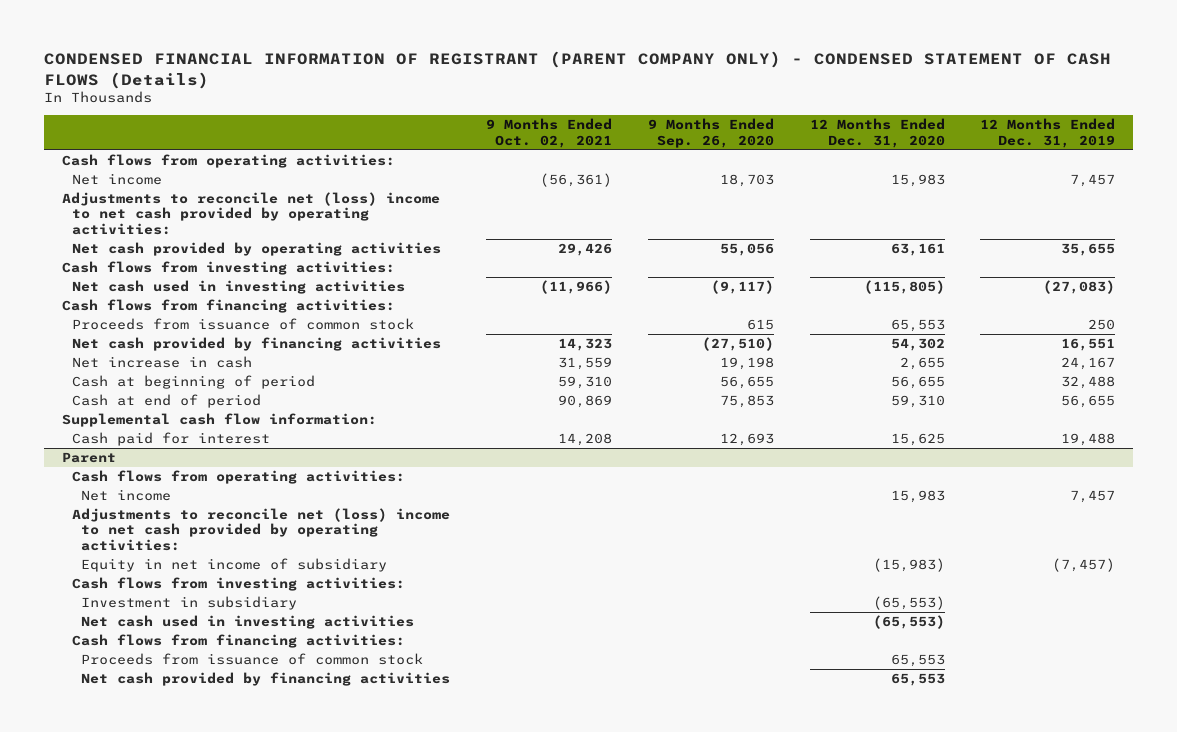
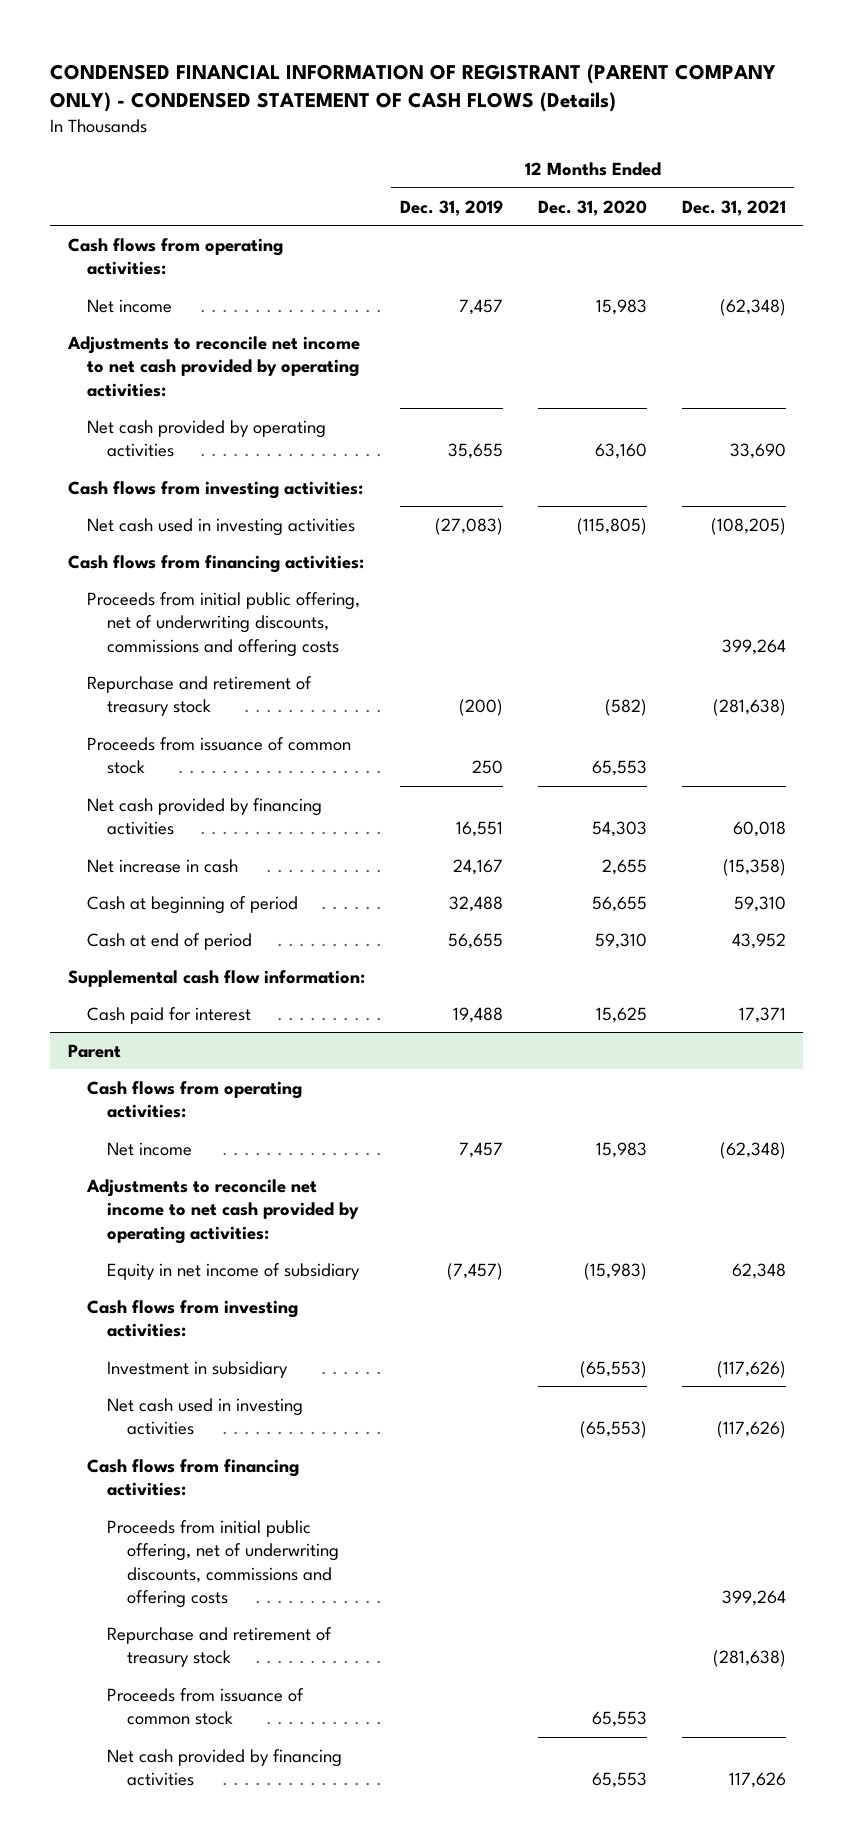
[485,118,612,148] 9 Months Ended Oct. 02, 2021 -> none
[647,118,774,148] 9 Months Ended Sep. 26, 2020 -> none
none -> [681,199,786,216] Dec. 31, 2021
[61,192,440,235] Adjustments to reconcile net (loss) income to net cash provided by operating activities: -> [66,335,360,397] Adjustments to reconcile net income to net cash provided by operating activities:
[890,243,945,257] 63,161 -> [594,443,647,460] 63,160
none -> [87,591,361,657] Proceeds from initial public offering, net of underwriting discounts, commissions and offering costs
none -> [87,675,313,717] Repurchase and retirement of treasury stock
[890,338,945,352] 54,302 -> [591,821,647,838] 54,303
[71,508,450,551] Adjustments to reconcile net (loss) income to net cash provided by operating activities: -> [86,1178,360,1244] Adjustments to reconcile net income to net cash provided by operating activities:
none -> [107,1519,339,1608] Proceeds from initial public offering, net of underwriting discounts, commissions and offering costs
none -> [107,1626,333,1668] Repurchase and retirement of treasury stock

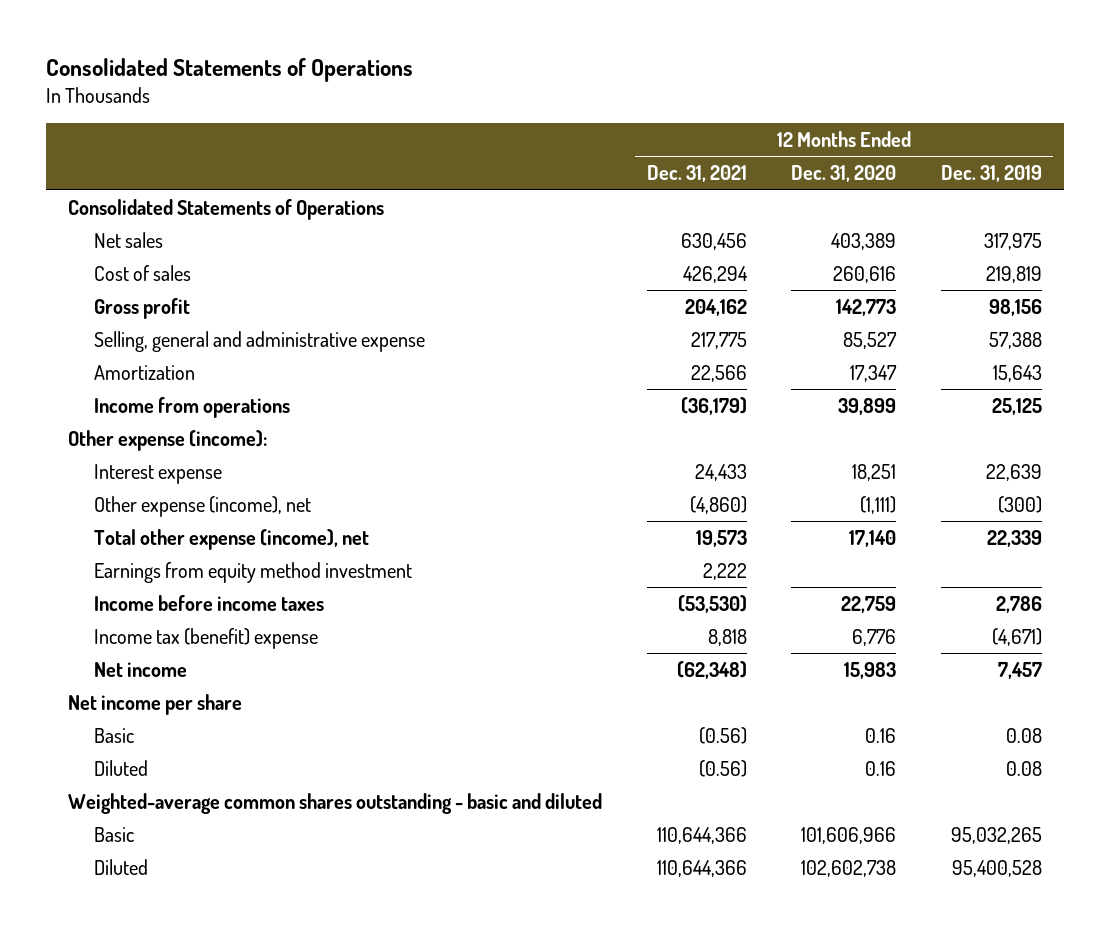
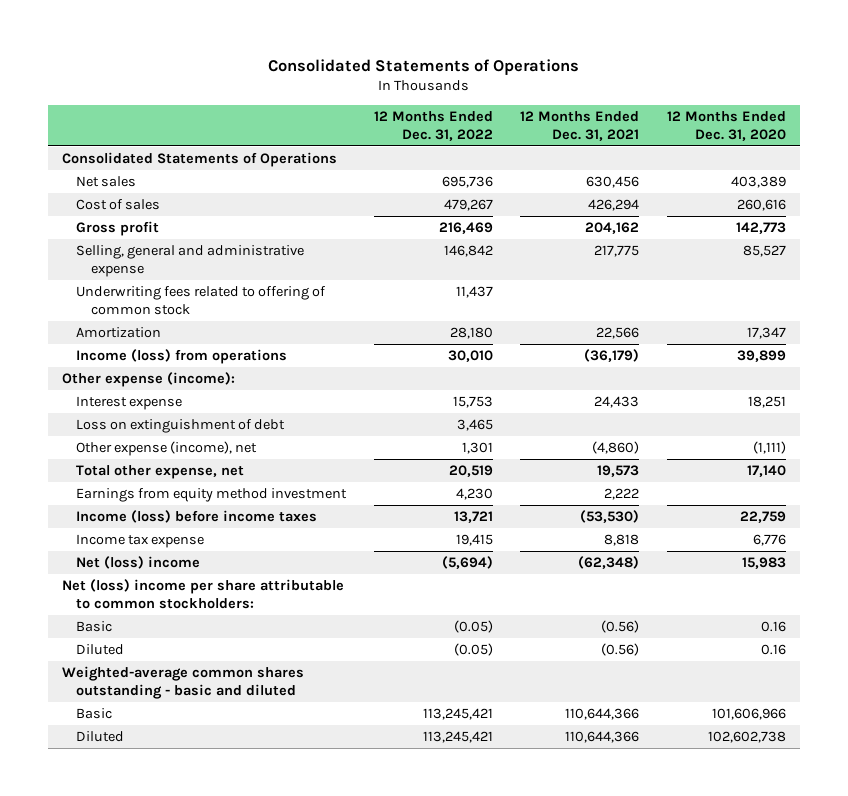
[941,165,1043,183] Dec. 31, 2019 -> none
none -> [373,110,493,141] 12 Months Ended Dec. 31, 2022
none -> [76,286,327,316] Underwriting fees related to offering of common stock
[94,396,291,418] Income from operations -> [76,349,288,365] Income (loss) from operations
none -> [76,419,286,434] Loss on extinguishment of debt
[94,528,370,550] Total other expense (income), net -> [76,465,245,480] Total other expense, net
[67,693,242,715] Net income per share -> none
[94,594,325,611] Income before income taxes -> [76,510,318,524] Income (loss) before income taxes
[94,627,319,649] Income tax (benefit) expense -> [76,534,205,549] Income tax expense
[94,661,188,677] Net income -> [76,556,201,570] Net (loss) income
none -> [61,579,344,610] Net (loss) income per share attributable to common stockholders:

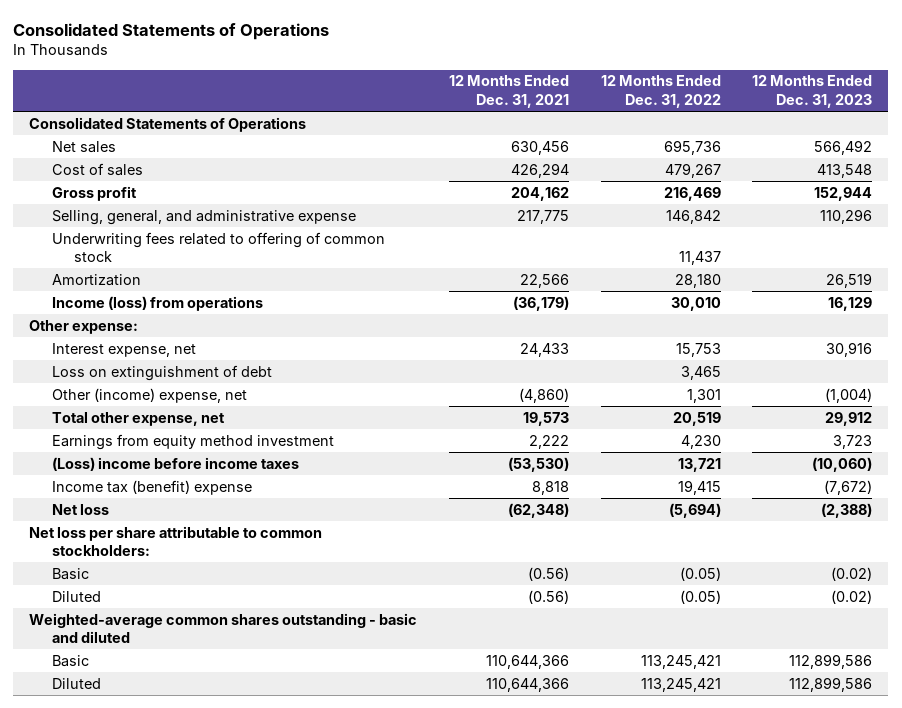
[666,110,786,141] 12 Months Ended Dec. 31, 2020 -> none
none -> [752,75,873,108] 12 Months Ended Dec. 31, 2023
[76,245,305,278] Selling, general and administrative expense -> [51,209,356,225] Selling, general, and administrative expense
[61,372,235,388] Other expense (income): -> [29,319,139,334] Other expense:
[76,396,183,411] Interest expense -> [51,342,196,357] Interest expense, net
[76,441,258,457] Other expense (income), net -> [51,387,247,403] Other (income) expense, net
[76,510,318,524] Income (loss) before income taxes -> [51,456,299,471] (Loss) income before income taxes
[76,534,205,549] Income tax expense -> [51,479,252,495] Income tax (benefit) expense
[76,556,201,570] Net (loss) income -> [51,503,109,515] Net loss
[61,579,344,610] Net (loss) income per share attributable to common stockholders: -> [29,525,323,557] Net loss per share attributable to common stockholders:

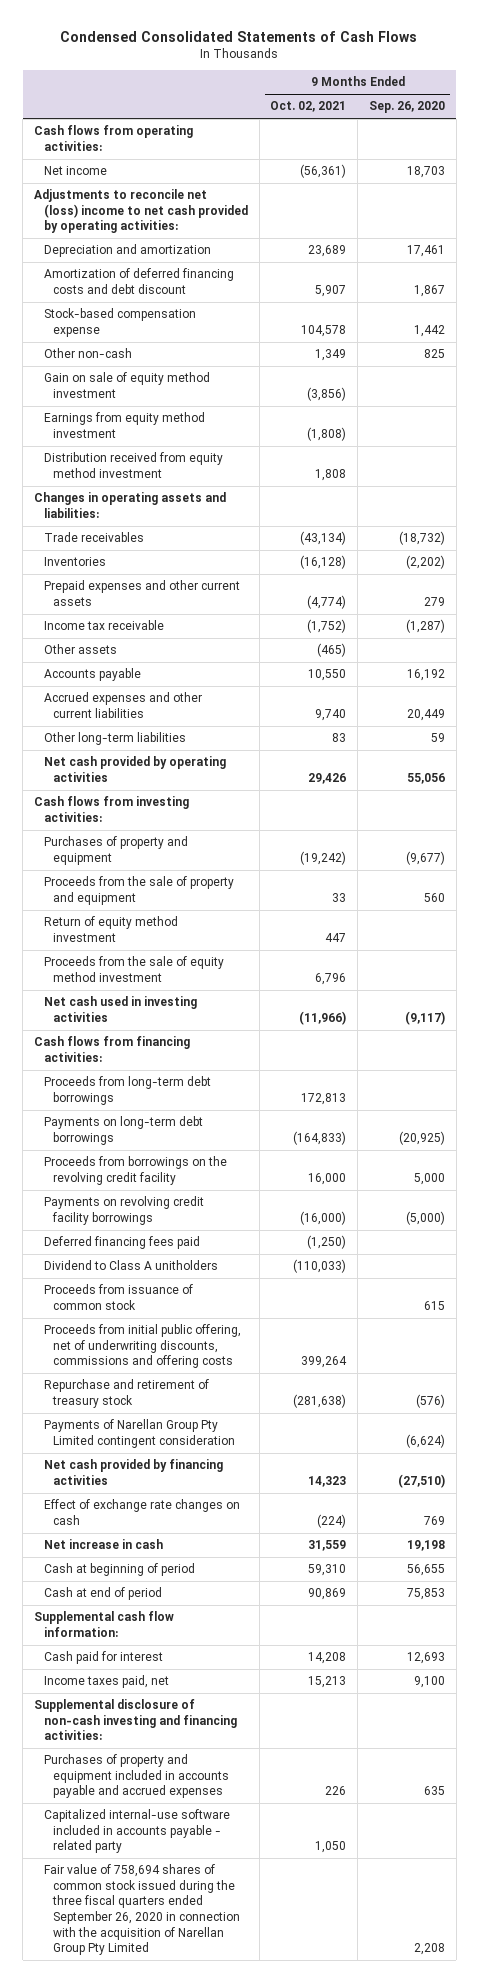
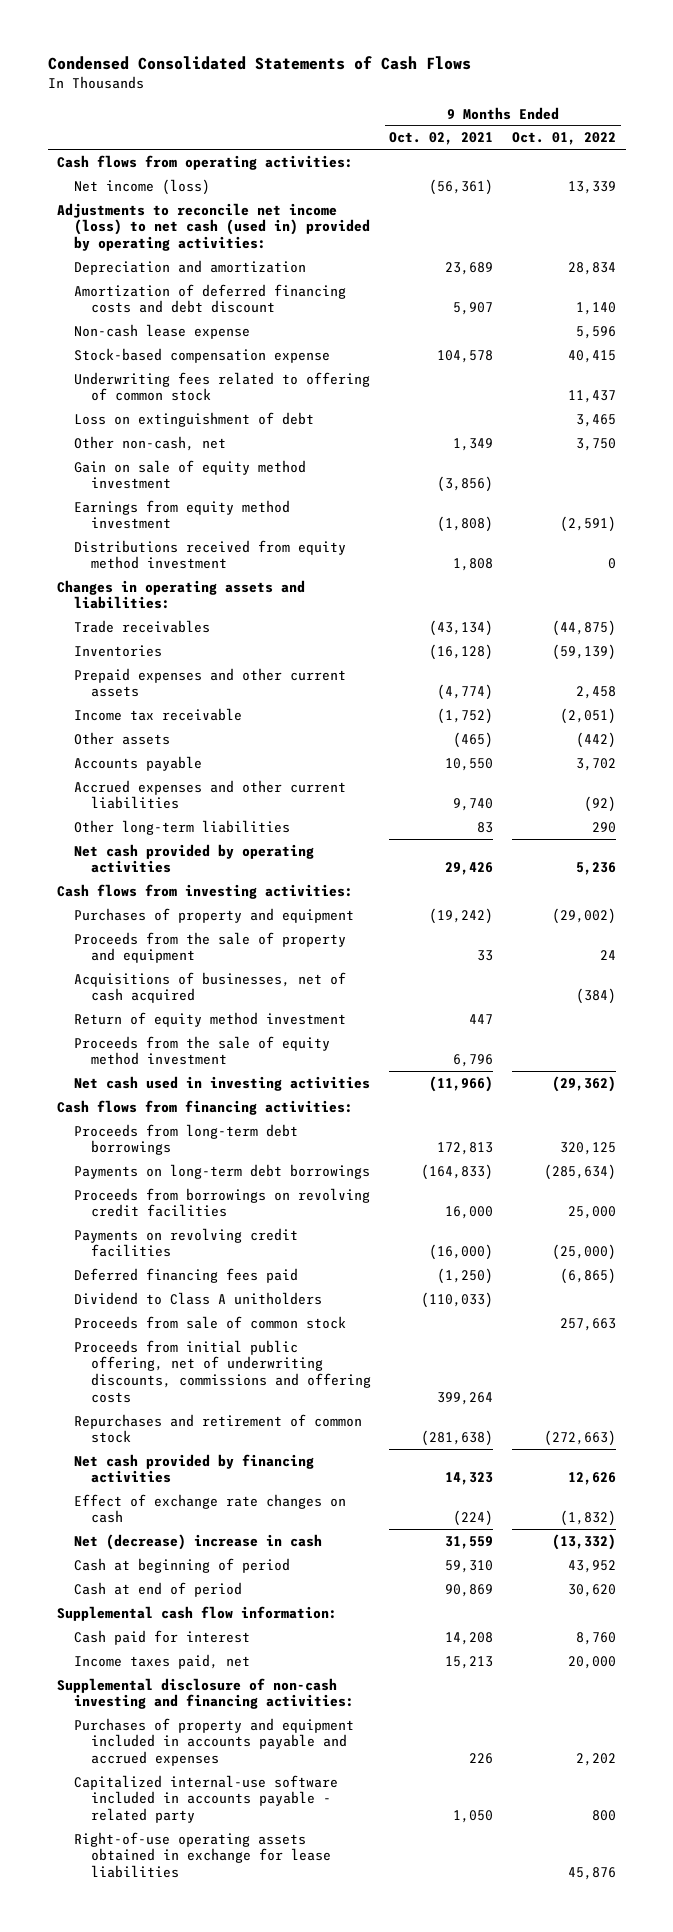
[368,101,445,114] Sep. 26, 2020 -> none
none -> [512,132,617,146] Oct. 01, 2022
[43,166,107,176] Net income -> [73,178,210,195] Net income (loss)
[34,189,248,234] Adjustments to reconcile net (loss) income to net cash provided by operating activities: -> [57,202,370,252] Adjustments to reconcile net income (loss) to net cash (used in) provided by operating activities:
none -> [73,323,250,339] Non-cash lease expense
none -> [73,371,370,402] Underwriting fees related to offering of common stock
none -> [73,411,314,427] Loss on extinguishment of debt
[43,348,132,359] Other non-cash -> [73,435,226,451] Other non-cash, net
[43,452,223,478] Distribution received from equity method investment -> [73,539,346,570] Distributions received from equity method investment
none -> [73,971,346,1004] Acquisitions of businesses, net of cash acquired
[43,1156,227,1185] Proceeds from borrowings on the revolving credit facility -> [73,1187,370,1218] Proceeds from borrowings on revolving credit facilities
[43,1196,204,1225] Payments on revolving credit facility borrowings -> [73,1227,298,1258] Payments on revolving credit facilities
[43,1284,193,1310] Proceeds from issuance of common stock -> [73,1315,346,1329] Proceeds from sale of common stock
[43,1419,236,1448] Payments of Narellan Group Pty Limited contingent consideration -> none
[43,1379,209,1408] Repurchase and retirement of treasury stock -> [73,1413,362,1444] Repurchases and retirement of common stock
[43,1539,163,1550] Net increase in cash -> [73,1533,322,1550] Net (decrease) increase in cash
[43,1864,241,1956] Fair value of 758,694 shares of common stock issued during the three fiscal quarters ended September 26, 2020 in connection with the acquisition of Narellan Group Pty Limited -> none
none -> [73,1831,331,1879] Right-of-use operating assets obtained in exchange for lease liabilities

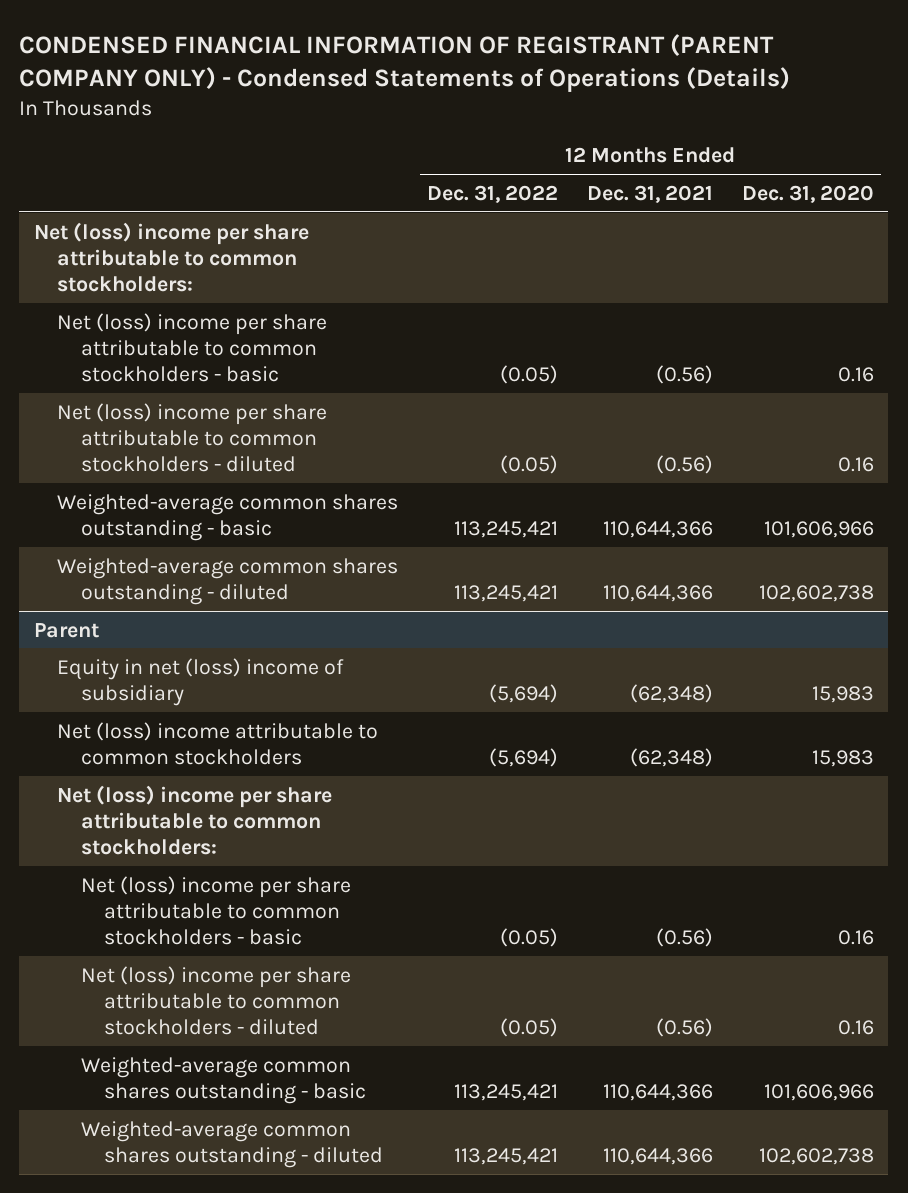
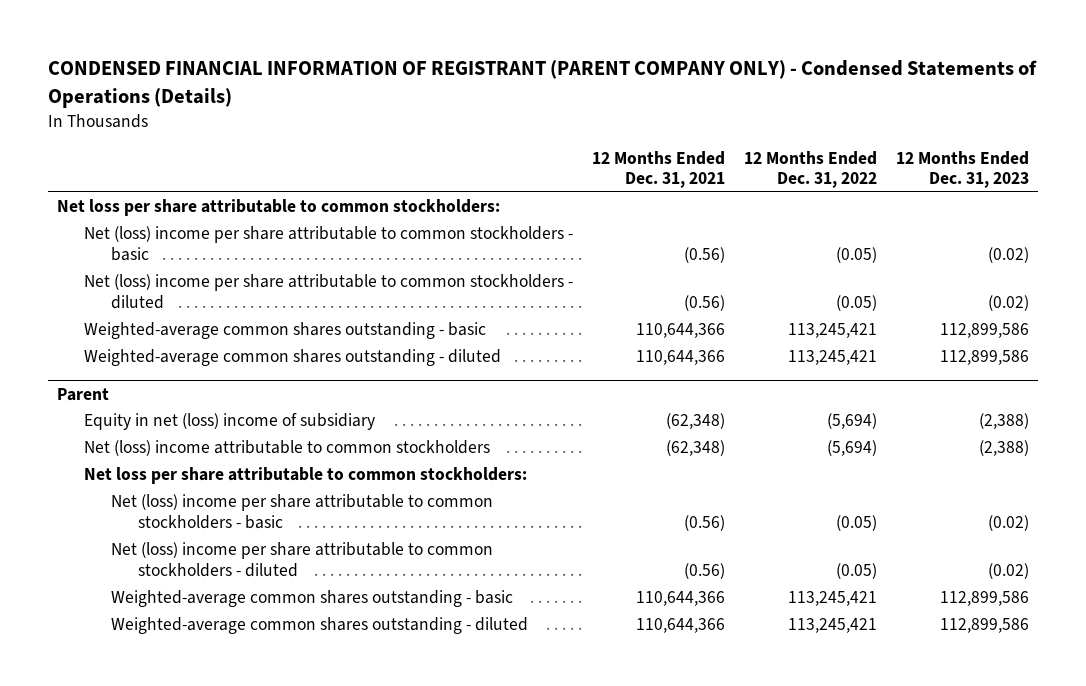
[741,184,874,203] Dec. 31, 2020 -> none
none -> [895,150,1029,189] 12 Months Ended Dec. 31, 2023
[33,221,309,292] Net (loss) income per share attributable to common stockholders: -> [57,199,501,217] Net loss per share attributable to common stockholders:
[57,784,333,855] Net (loss) income per share attributable to common stockholders: -> [83,467,527,485] Net loss per share attributable to common stockholders:

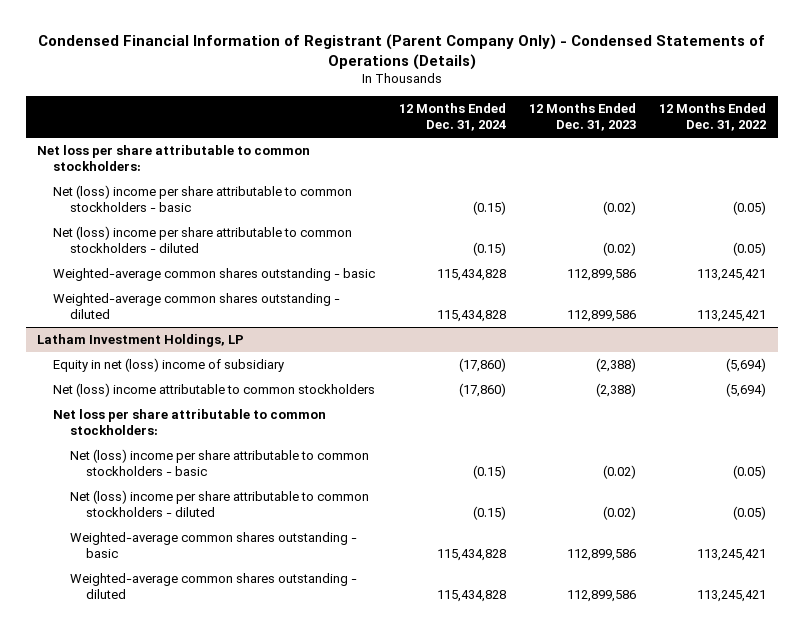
[47,60,1037,108] CONDENSED FINANCIAL INFORMATION OF REGISTRANT (PARENT COMPANY ONLY) - Condensed Statements of Operations (Details) -> [37,33,765,70] Condensed Financial Information of Registrant (Parent Company Only) - Condensed Statements of Operations (Details)
[591,150,725,189] 12 Months Ended Dec. 31, 2021 -> none
none -> [398,102,506,132] 12 Months Ended Dec. 31, 2024
[57,387,110,401] Parent -> [37,333,245,347] Latham Investment Holdings, LP

